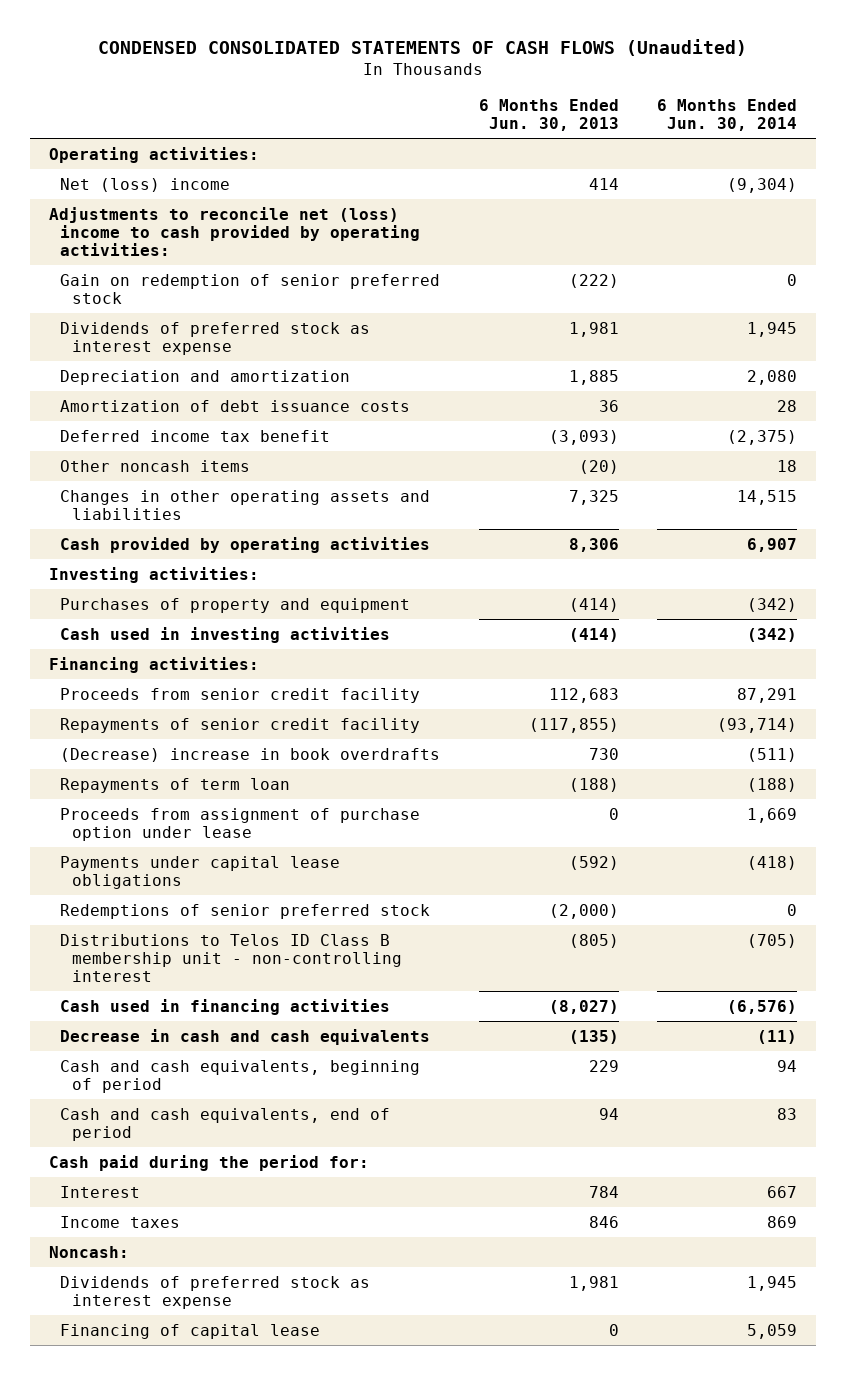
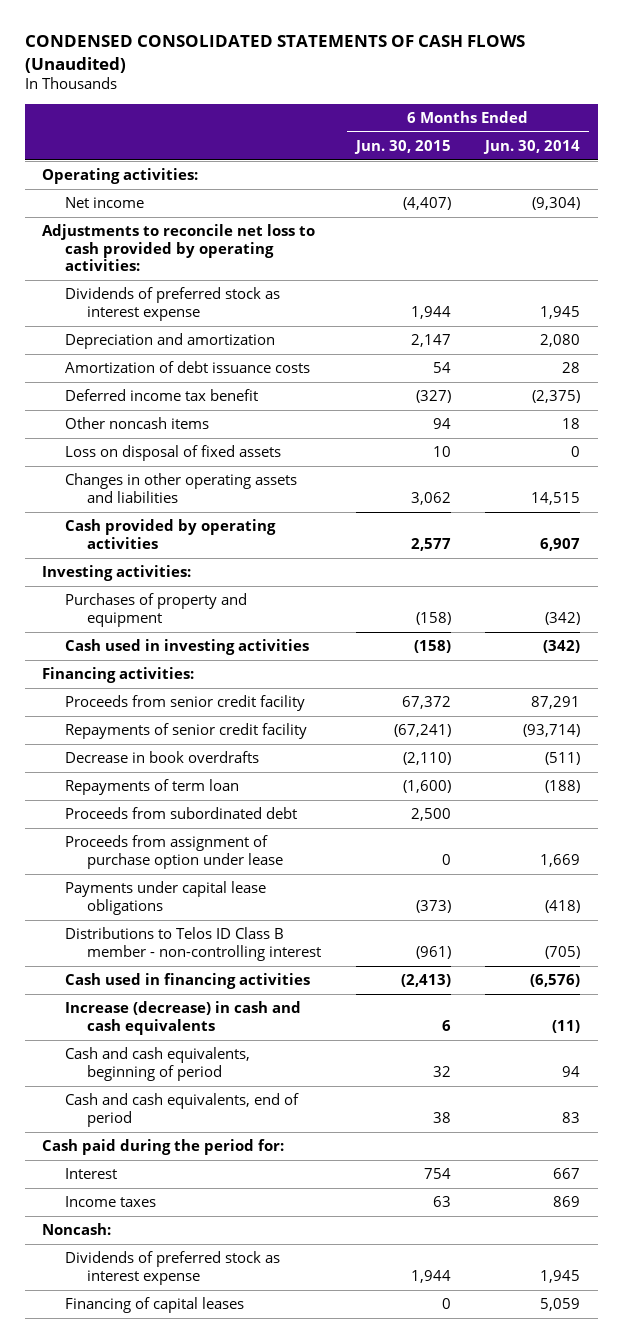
[478,99,619,132] 6 Months Ended Jun. 30, 2013 -> none
none -> [353,139,451,154] Jun. 30, 2015
[60,273,441,304] Gain on redemption of senior preferred stock -> none
[60,177,231,192] Net (loss) income -> [64,197,144,209] Net income
[48,206,421,256] Adjustments to reconcile net (loss) income to cash provided by operating activities: -> [41,224,315,272] Adjustments to reconcile net loss to cash provided by operating activities:
none -> [64,445,281,462] Loss on disposal of fixed assets
[60,747,441,762] (Decrease) increase in book overdrafts -> [64,751,259,764] Decrease in book overdrafts
none -> [64,807,297,820] Proceeds from subordinated debt
[60,903,431,919] Redemptions of senior preferred stock -> none
[60,933,402,982] Distributions to Telos ID Class B membership unit - non-controlling interest -> [64,927,322,961] Distributions to Telos ID Class B member - non-controlling interest
[60,1028,431,1045] Decrease in cash and cash equivalents -> [64,1001,301,1035] Increase (decrease) in cash and cash equivalents
[60,1323,321,1339] Financing of capital lease -> [64,1297,244,1314] Financing of capital leases

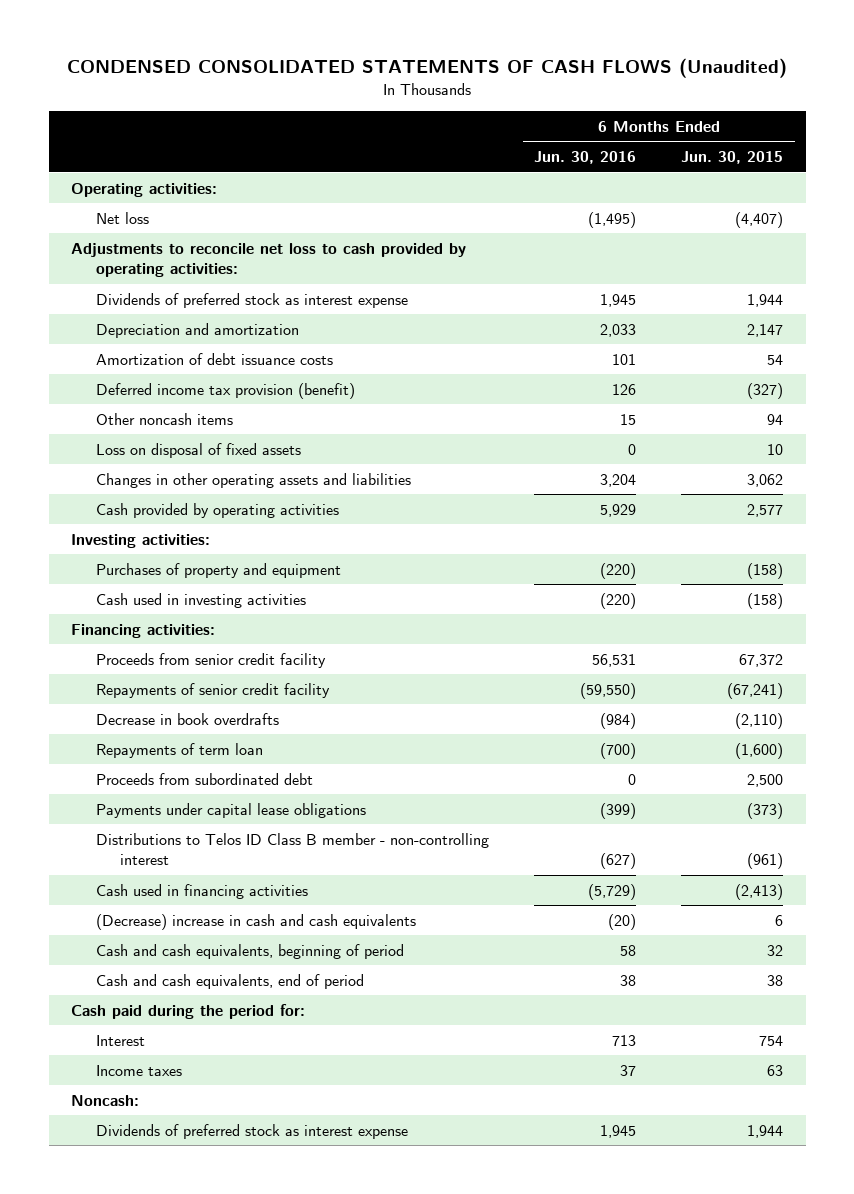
[483,139,581,154] Jun. 30, 2014 -> none
none -> [534,151,637,165] Jun. 30, 2016
[64,197,144,209] Net income -> [95,211,149,224] Net loss
[64,389,258,402] Deferred income tax benefit -> [95,382,355,399] Deferred income tax provision (benefit)
[64,835,284,869] Proceeds from assignment of purchase option under lease -> none
[64,1001,301,1035] Increase (decrease) in cash and cash equivalents -> [95,913,416,930] (Decrease) increase in cash and cash equivalents
[64,1297,244,1314] Financing of capital leases -> none

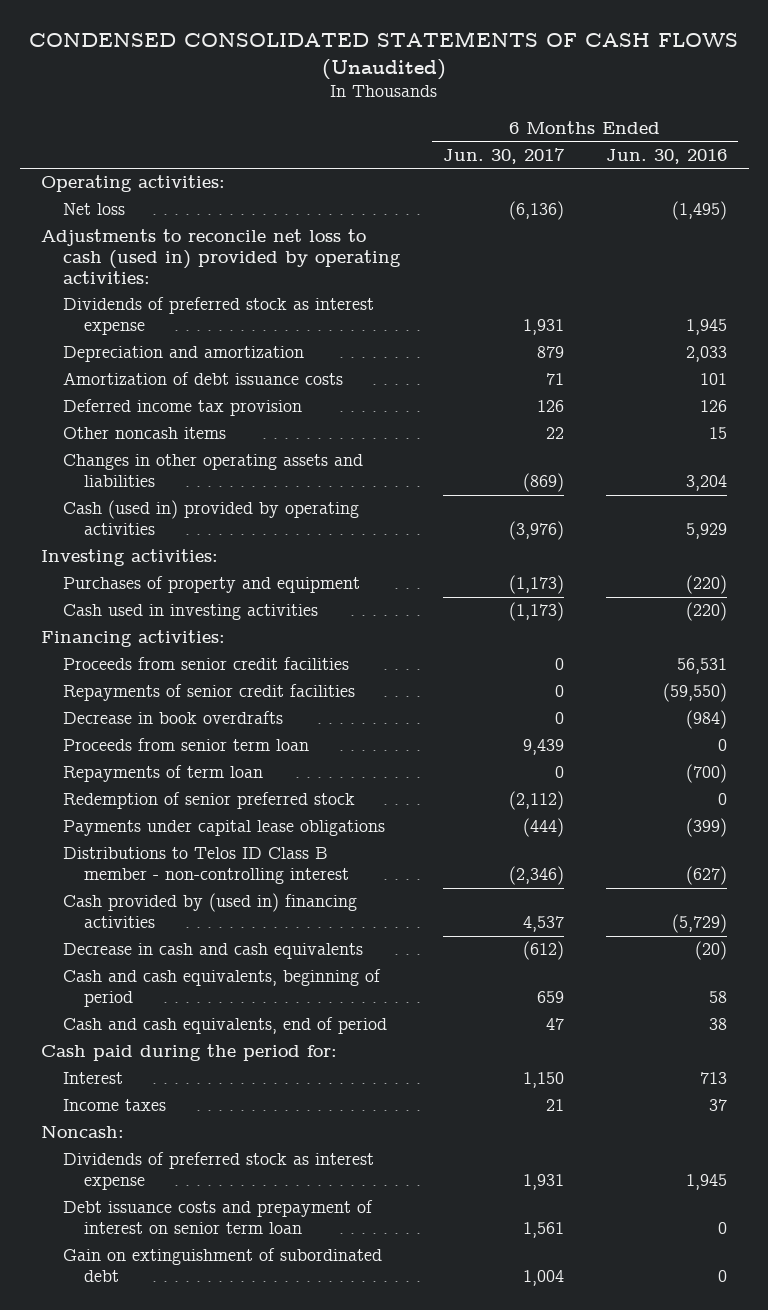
[681,151,784,165] Jun. 30, 2015 -> none
none -> [442,147,565,164] Jun. 30, 2017
[71,242,467,278] Adjustments to reconcile net loss to cash provided by operating activities: -> [41,229,401,285] Adjustments to reconcile net loss to cash (used in) provided by operating activities:
[95,382,355,399] Deferred income tax provision (benefit) -> [62,399,302,417] Deferred income tax provision
[95,442,301,458] Loss on disposal of fixed assets -> none
[95,502,339,518] Cash provided by operating activities -> [62,500,359,536] Cash (used in) provided by operating activities
[95,652,326,668] Proceeds from senior credit facility -> [62,657,349,671] Proceeds from senior credit facilities
[95,682,330,698] Repayments of senior credit facility -> [62,684,355,702] Repayments of senior credit facilities
none -> [62,738,309,752] Proceeds from senior term loan
[95,772,313,785] Proceeds from subordinated debt -> none
none -> [62,792,355,810] Redemption of senior preferred stock
[95,883,308,899] Cash used in financing activities -> [62,893,357,929] Cash provided by (used in) financing activities
[95,913,416,930] (Decrease) increase in cash and cash equivalents -> [62,943,363,960] Decrease in cash and cash equivalents
none -> [62,1200,373,1235] Debt issuance costs and prepayment of interest on senior term loan
none -> [62,1248,382,1283] Gain on extinguishment of subordinated debt

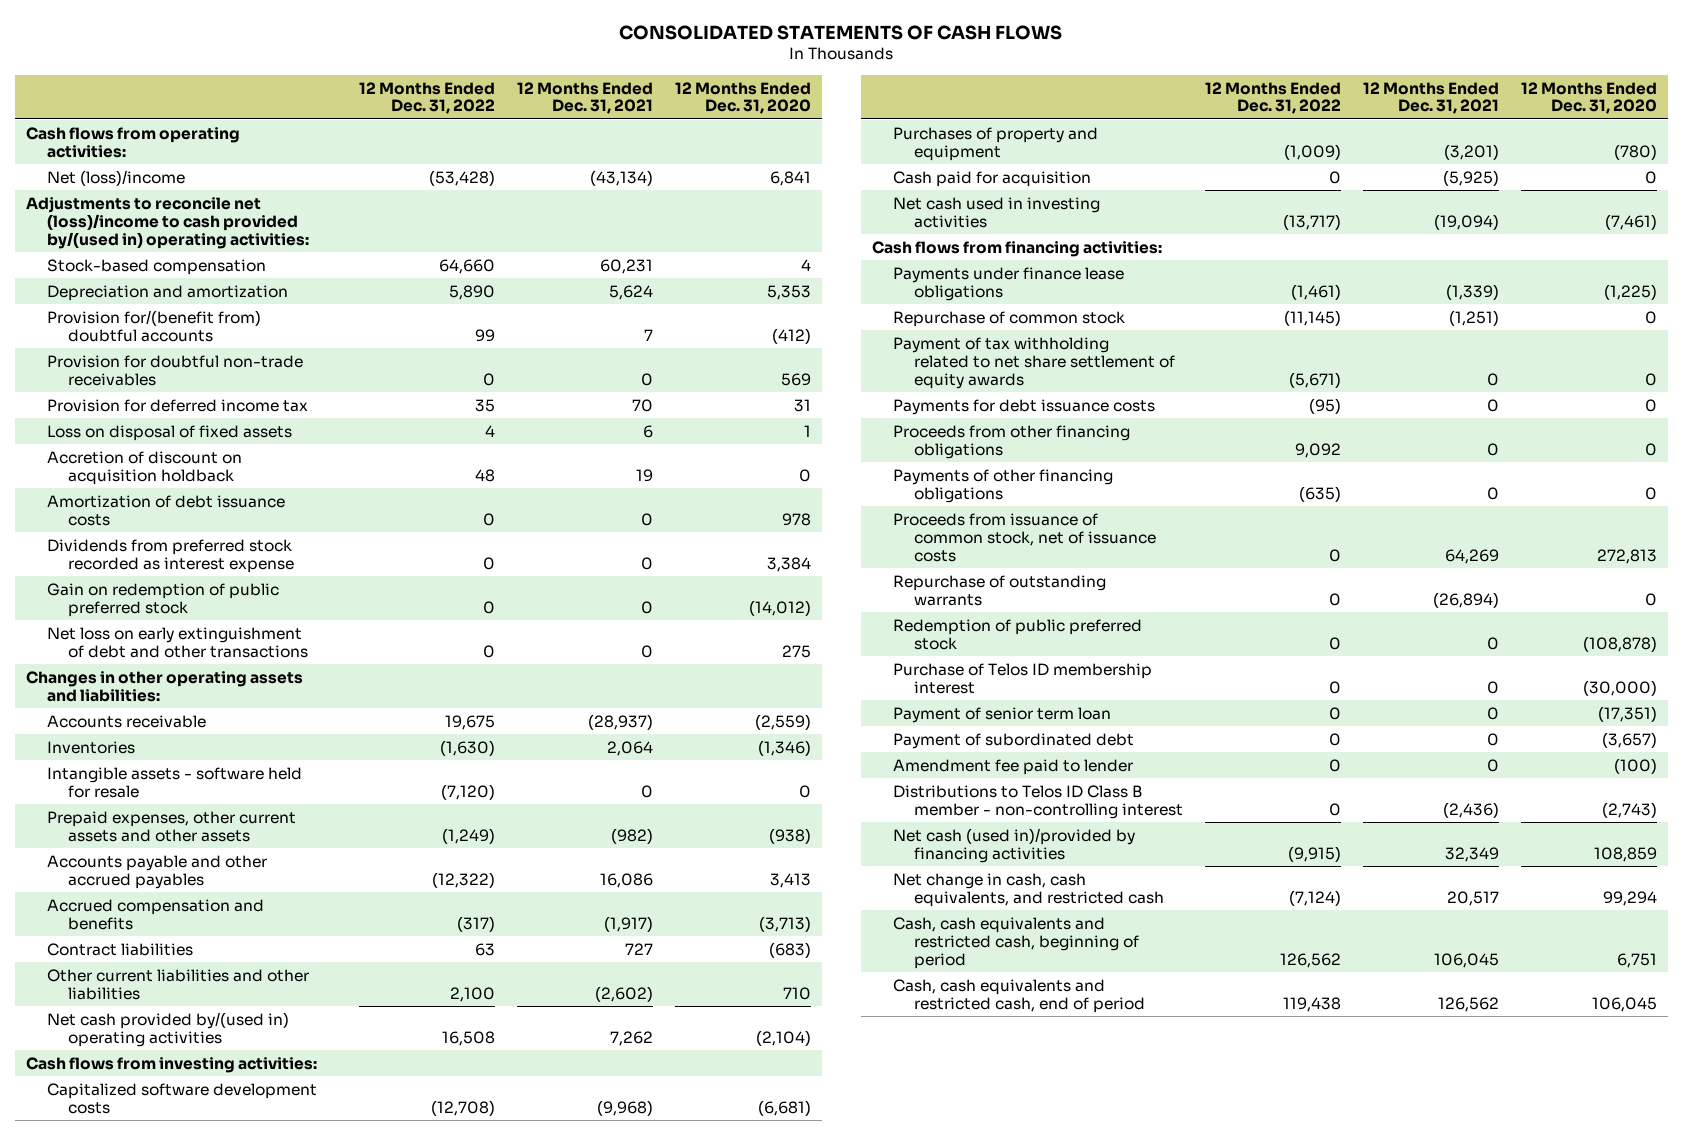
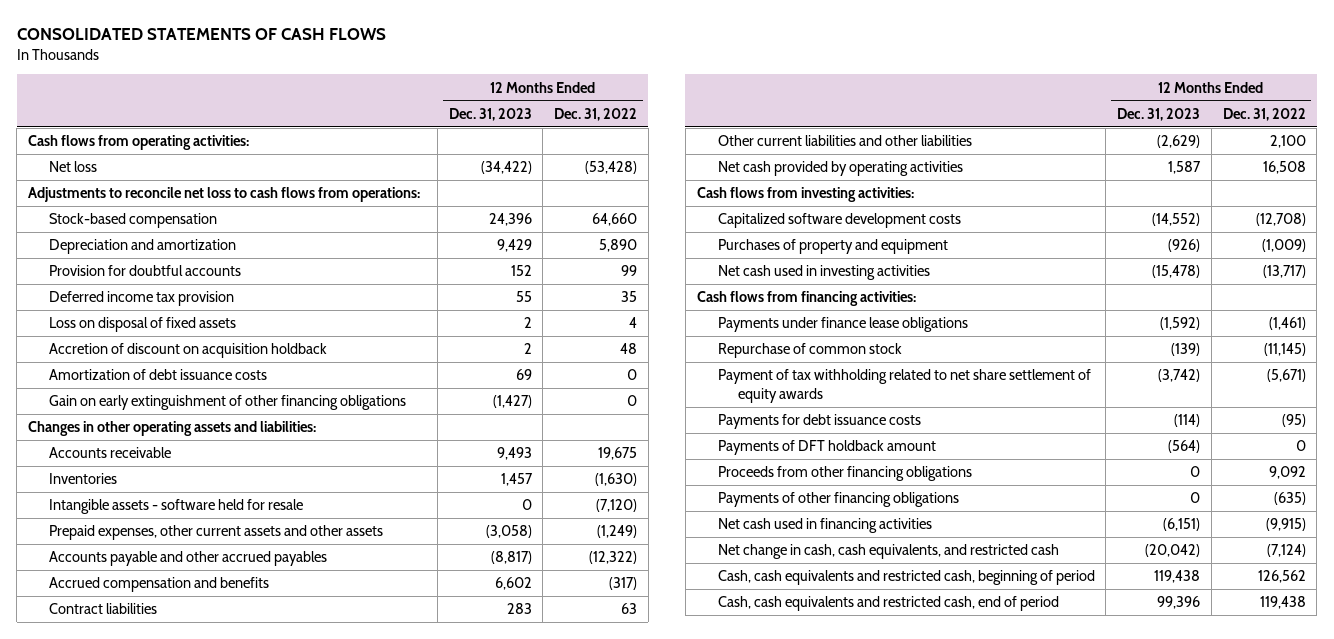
[517,81,654,115] 12 Months Ended Dec. 31, 2021 -> none
[675,81,812,115] 12 Months Ended Dec. 31, 2020 -> none
none -> [448,107,532,121] Dec. 31, 2023
[46,169,185,186] Net (loss)/income -> [49,161,98,173] Net loss
[25,196,309,249] Adjustments to reconcile net (loss)/income to cash provided by/(used in) operating activities: -> [28,187,421,203] Adjustments to reconcile net loss to cash flows from operations:
[46,354,303,386] Provision for doubtful non-trade receivables -> none
[46,309,261,342] Provision for/(benefit from) doubtful accounts -> [49,265,242,277] Provision for doubtful accounts
[46,398,308,412] Provision for deferred income tax -> [49,291,235,307] Deferred income tax provision
[46,538,295,573] Dividends from preferred stock recorded as interest expense -> none
[46,582,279,617] Gain on redemption of public preferred stock -> none
[46,626,309,658] Net loss on early extinguishment of debt and other transactions -> [49,395,407,411] Gain on early extinguishment of other financing obligations
[46,1011,289,1047] Net cash provided by/(used in) operating activities -> [717,161,963,177] Net cash provided by operating activities
[893,170,1092,187] Cash paid for acquisition -> none
none -> [717,440,936,456] Payments of DFT holdback amount
[893,512,1157,562] Proceeds from issuance of common stock, net of issuance costs -> none
[893,574,1107,606] Repurchase of outstanding warrants -> none
[893,618,1143,650] Redemption of public preferred stock -> none
[893,662,1153,694] Purchase of Telos ID membership interest -> none
[893,706,1112,723] Payment of senior term loan -> none
[893,732,1135,749] Payment of subordinated debt -> none
[893,758,1134,775] Amendment fee paid to lender -> none
[893,784,1184,819] Distributions to Telos ID Class B member - non-controlling interest -> none
[893,827,1136,863] Net cash (used in)/provided by financing activities -> [717,518,932,534] Net cash used in financing activities

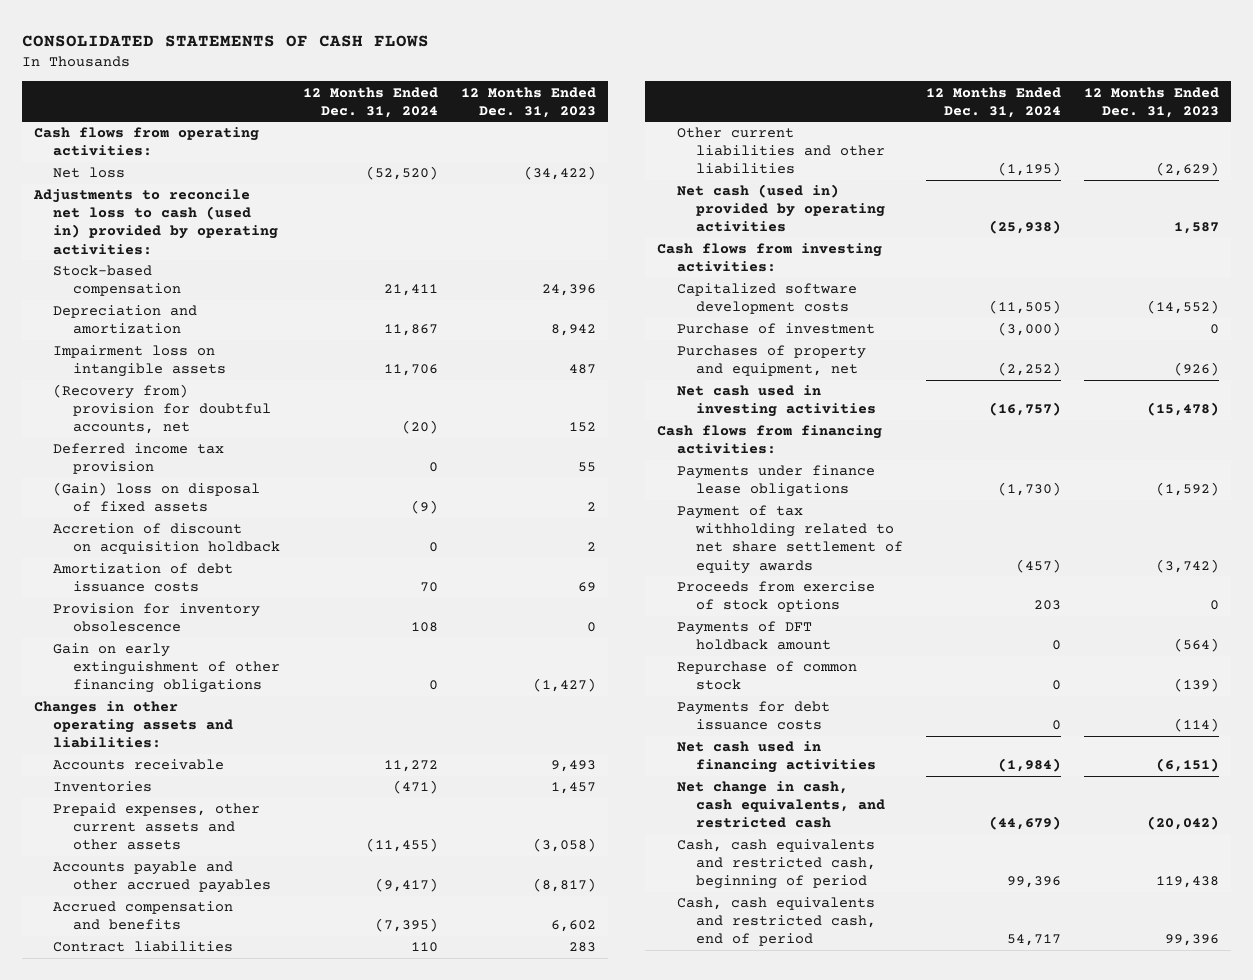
[554,107,638,121] Dec. 31, 2022 -> none
none -> [303,86,439,118] 12 Months Ended Dec. 31, 2024
[28,187,421,203] Adjustments to reconcile net loss to cash flows from operations: -> [32,189,279,255] Adjustments to reconcile net loss to cash (used in) provided by operating activities:
[496,239,532,253] 9,429 -> [551,324,597,337] 8,942
none -> [53,345,227,378] Impairment loss on intangible assets
[49,265,242,277] Provision for doubtful accounts -> [53,384,272,435] (Recovery from) provision for doubtful accounts, net
[49,317,237,333] Loss on disposal of fixed assets -> [53,482,261,513] (Gain) loss on disposal of fixed assets
none -> [53,603,261,633] Provision for inventory obsolescence
[49,499,304,515] Intangible assets - software held for resale -> none
[717,161,963,177] Net cash provided by operating activities -> [676,184,886,233] Net cash (used in) provided by operating activities
none -> [676,323,875,335] Purchase of investment
[717,239,948,255] Purchases of property and equipment -> [676,345,866,377] Purchases of property and equipment, net
none -> [676,581,875,613] Proceeds from exercise of stock options
[717,466,972,482] Proceeds from other financing obligations -> none
[717,492,959,508] Payments of other financing obligations -> none
[717,343,902,359] Repurchase of common stock -> [676,661,857,691] Repurchase of common stock
[717,414,921,430] Payments for debt issuance costs -> [676,701,830,731] Payments for debt issuance costs

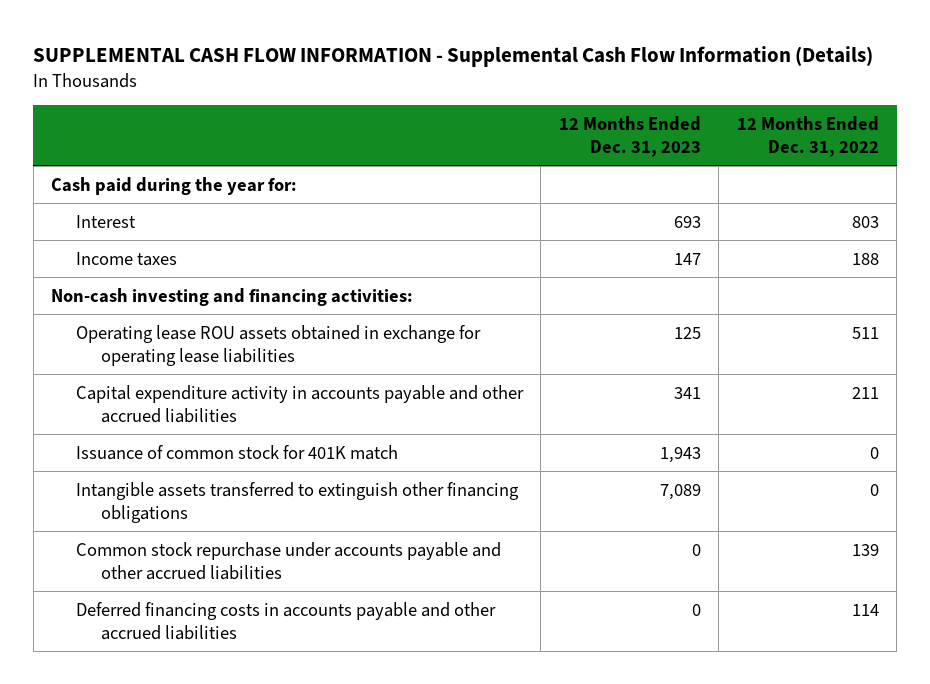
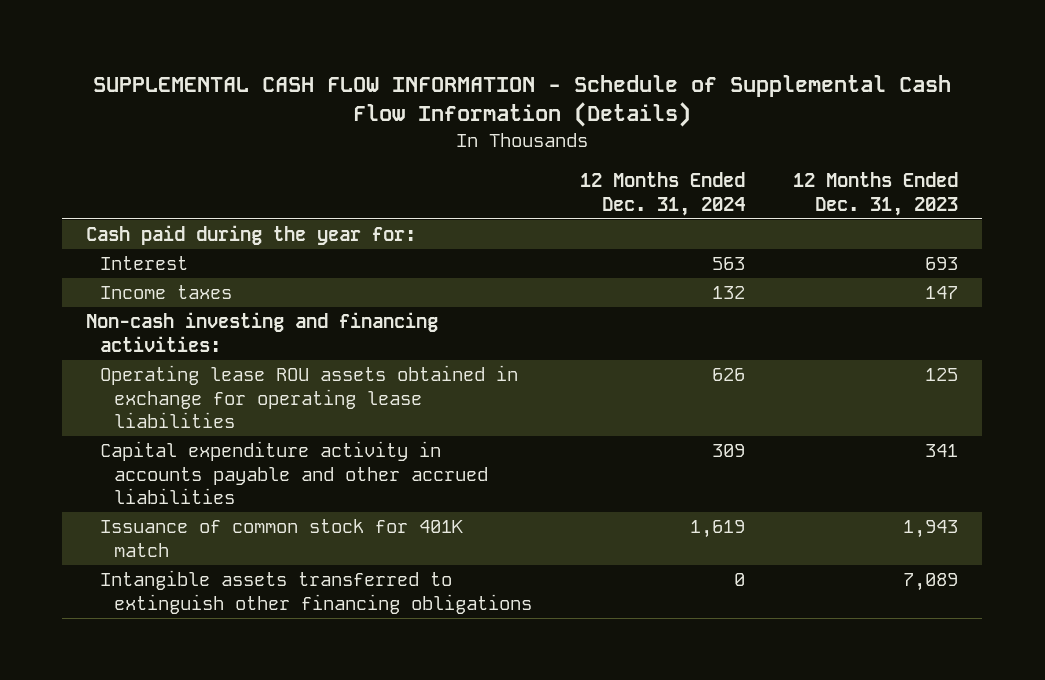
[33,45,874,67] SUPPLEMENTAL CASH FLOW INFORMATION - Supplemental Cash Flow Information (Details) -> [93,74,952,128] SUPPLEMENTAL CASH FLOW INFORMATION - Schedule of Supplemental Cash Flow Information (Details)
[736,115,879,157] 12 Months Ended Dec. 31, 2022 -> none
none -> [580,172,746,216] 12 Months Ended Dec. 31, 2024
[75,541,501,580] Common stock repurchase under accounts payable and other accrued liabilities -> none
[75,601,496,640] Deferred financing costs in accounts payable and other accrued liabilities -> none

